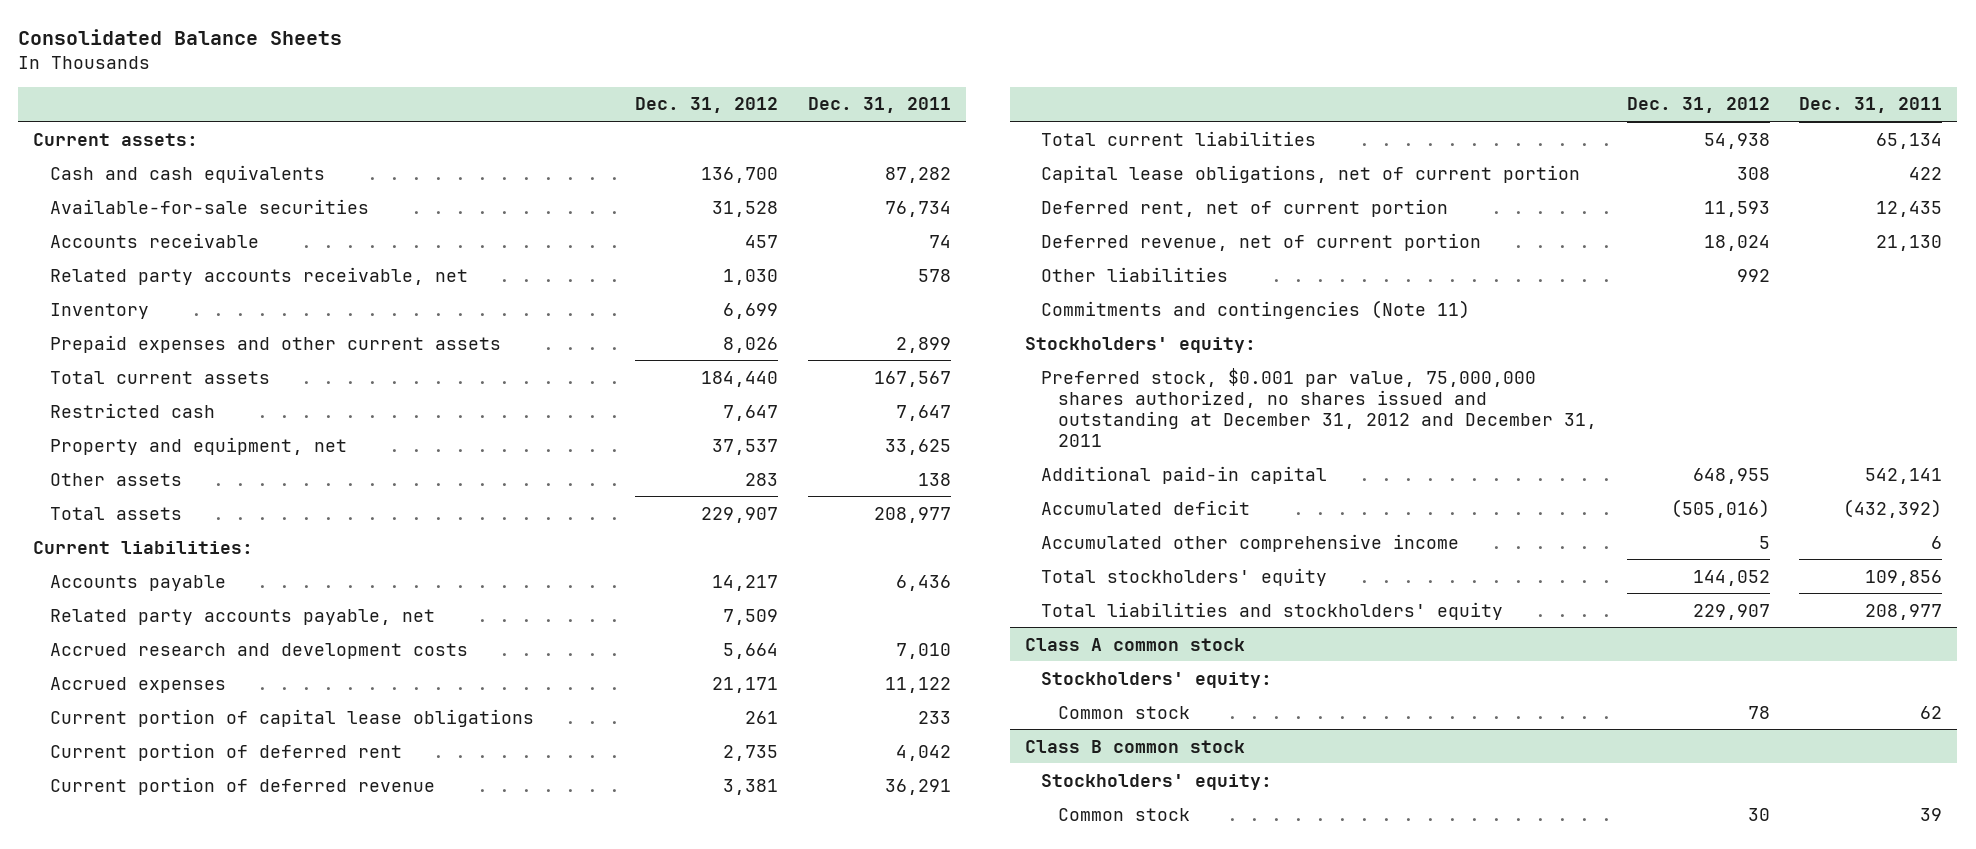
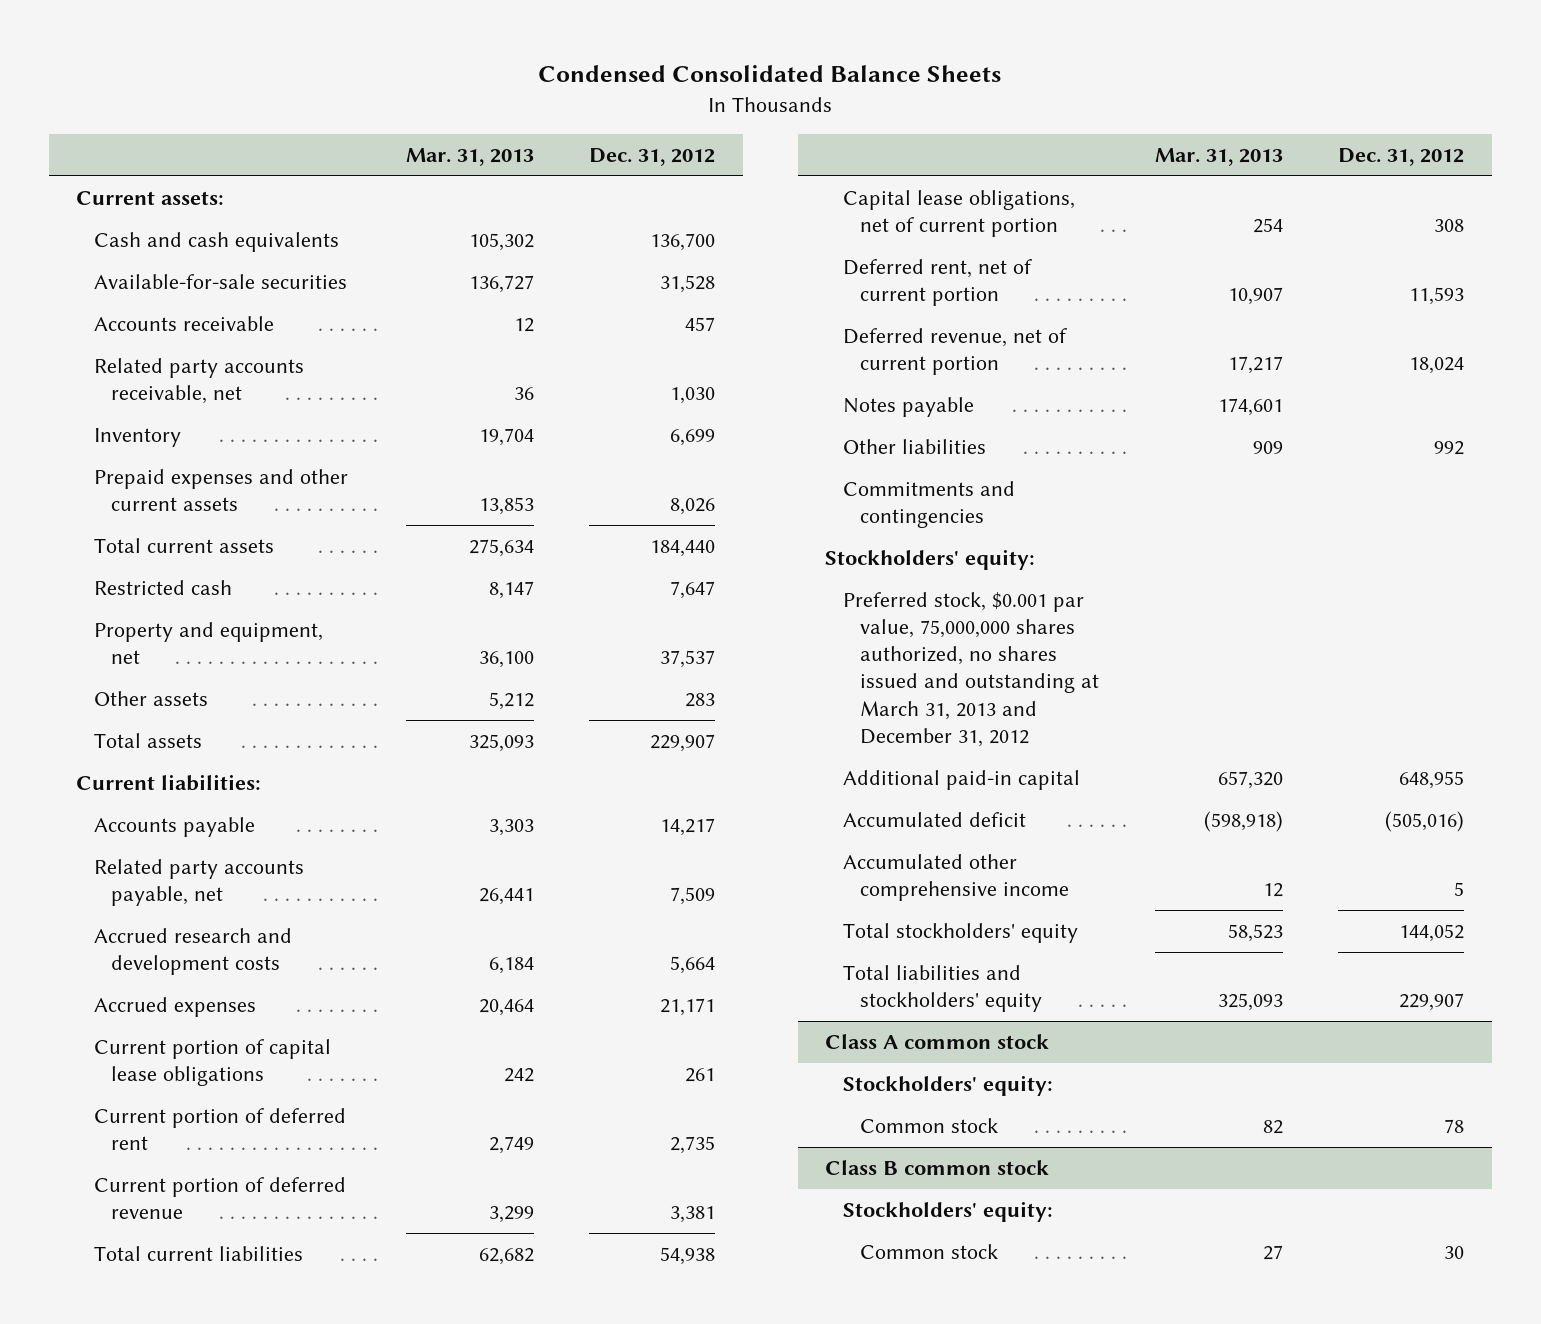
[18,29,343,46] Consolidated Balance Sheets -> [538,65,1002,83] Condensed Consolidated Balance Sheets
[807,97,951,114] Dec. 31, 2011 -> none
none -> [405,147,534,166] Mar. 31, 2013
none -> [842,397,974,418] Notes payable
[1041,299,1471,319] Commitments and contingencies (Note 11) -> [842,481,1015,529] Commitments and contingencies
[1041,367,1597,447] Preferred stock, $0.001 par value, 75,000,000 shares authorized, no shares issued and outstanding at December 31, 2012 and December 31, 2011 -> [842,592,1100,747] Preferred stock, $0.001 par value, 75,000,000 shares authorized, no shares issued and outstanding at March 31, 2013 and December 31, 2012

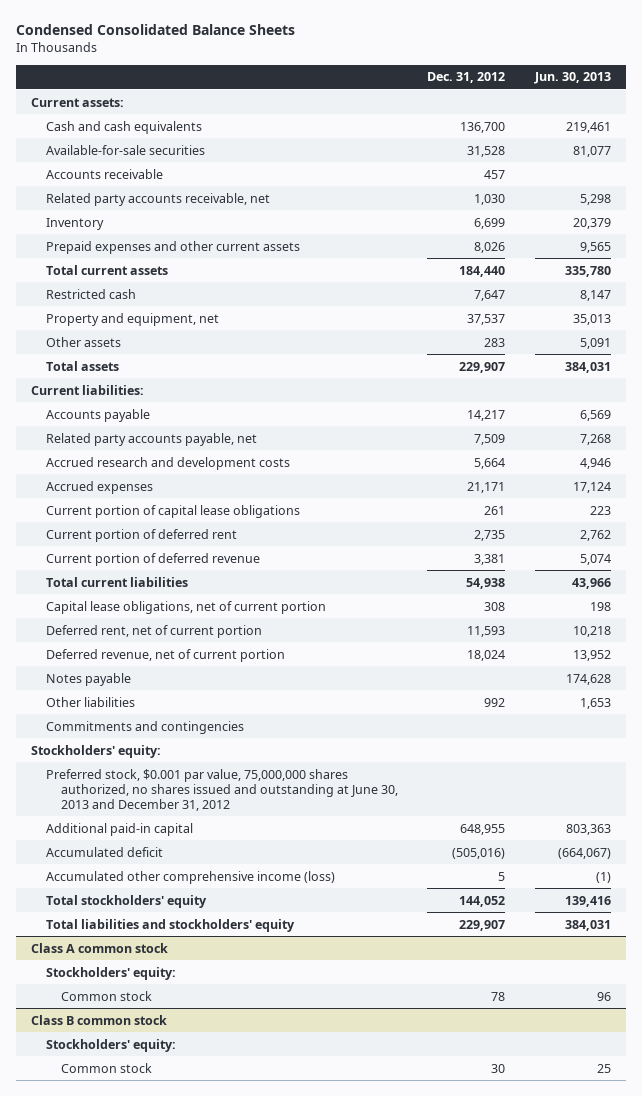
[405,147,534,166] Mar. 31, 2013 -> none
none -> [534,72,612,85] Jun. 30, 2013
[842,592,1100,747] Preferred stock, $0.001 par value, 75,000,000 shares authorized, no shares issued and outstanding at March 31, 2013 and December 31, 2012 -> [45,768,398,811] Preferred stock, $0.001 par value, 75,000,000 shares authorized, no shares issued and outstanding at June 30, 2013 and December 31, 2012
[842,854,1070,902] Accumulated other comprehensive income -> [45,870,335,884] Accumulated other comprehensive income (loss)

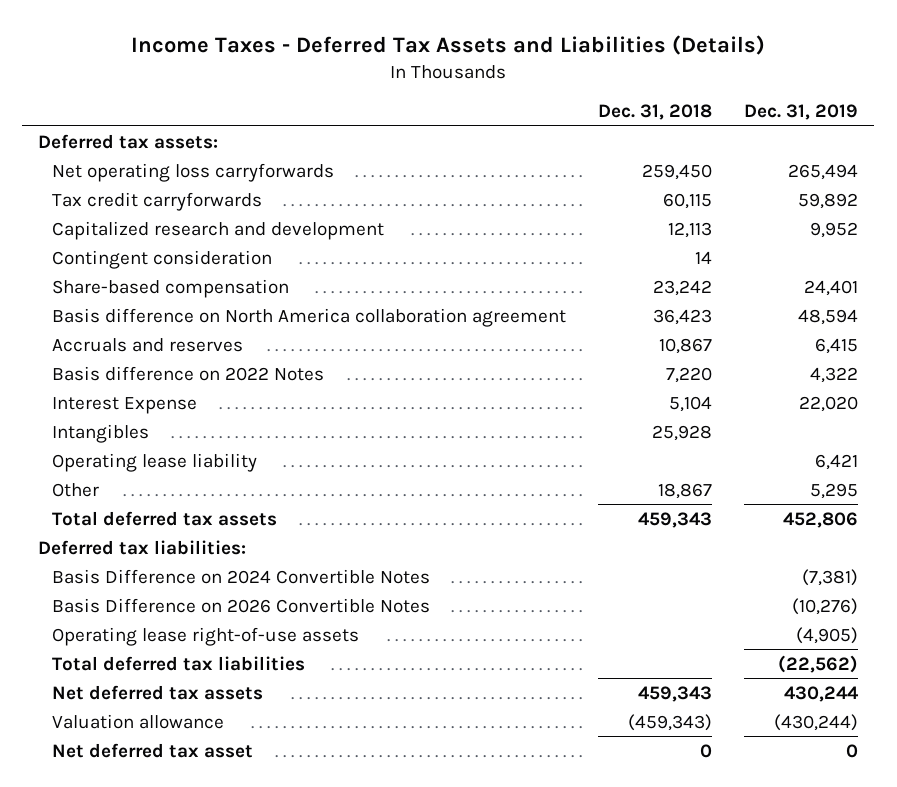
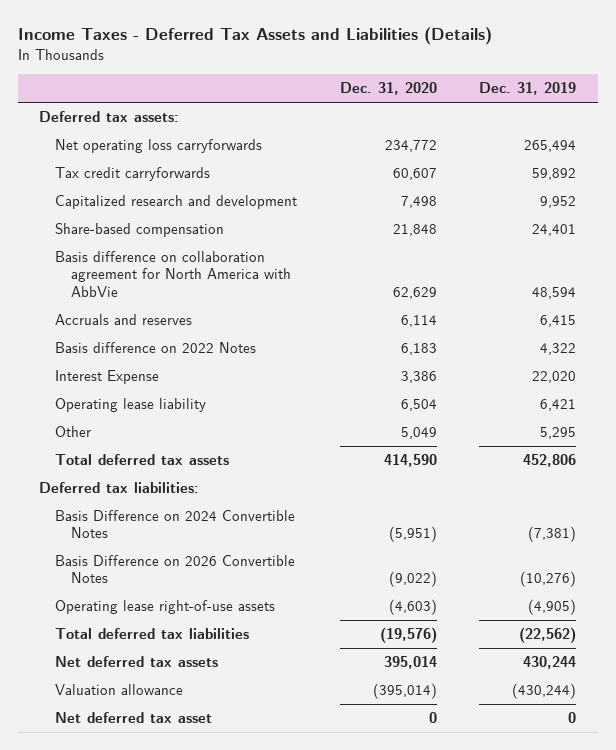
[598,104,713,121] Dec. 31, 2018 -> none
none -> [339,82,437,96] Dec. 31, 2020
[52,249,273,269] Contingent consideration -> none
[52,307,567,327] Basis difference on North America collaboration agreement -> [55,250,292,297] Basis difference on collaboration agreement for North America with AbbVie
[52,423,150,443] Intangibles -> none

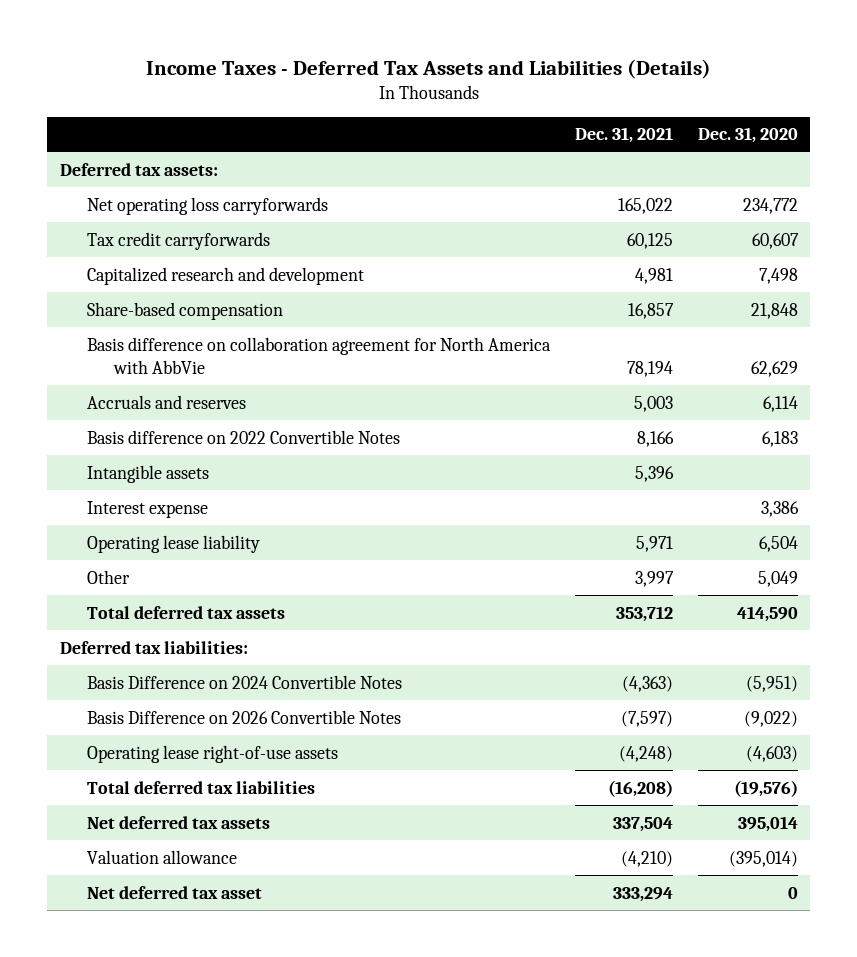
[479,82,577,96] Dec. 31, 2019 -> none
none -> [574,127,673,144] Dec. 31, 2021
[55,341,257,353] Basis difference on 2022 Notes -> [86,429,400,444] Basis difference on 2022 Convertible Notes
none -> [86,464,209,483] Intangible assets
[55,369,160,384] Interest Expense -> [86,500,208,518] Interest expense

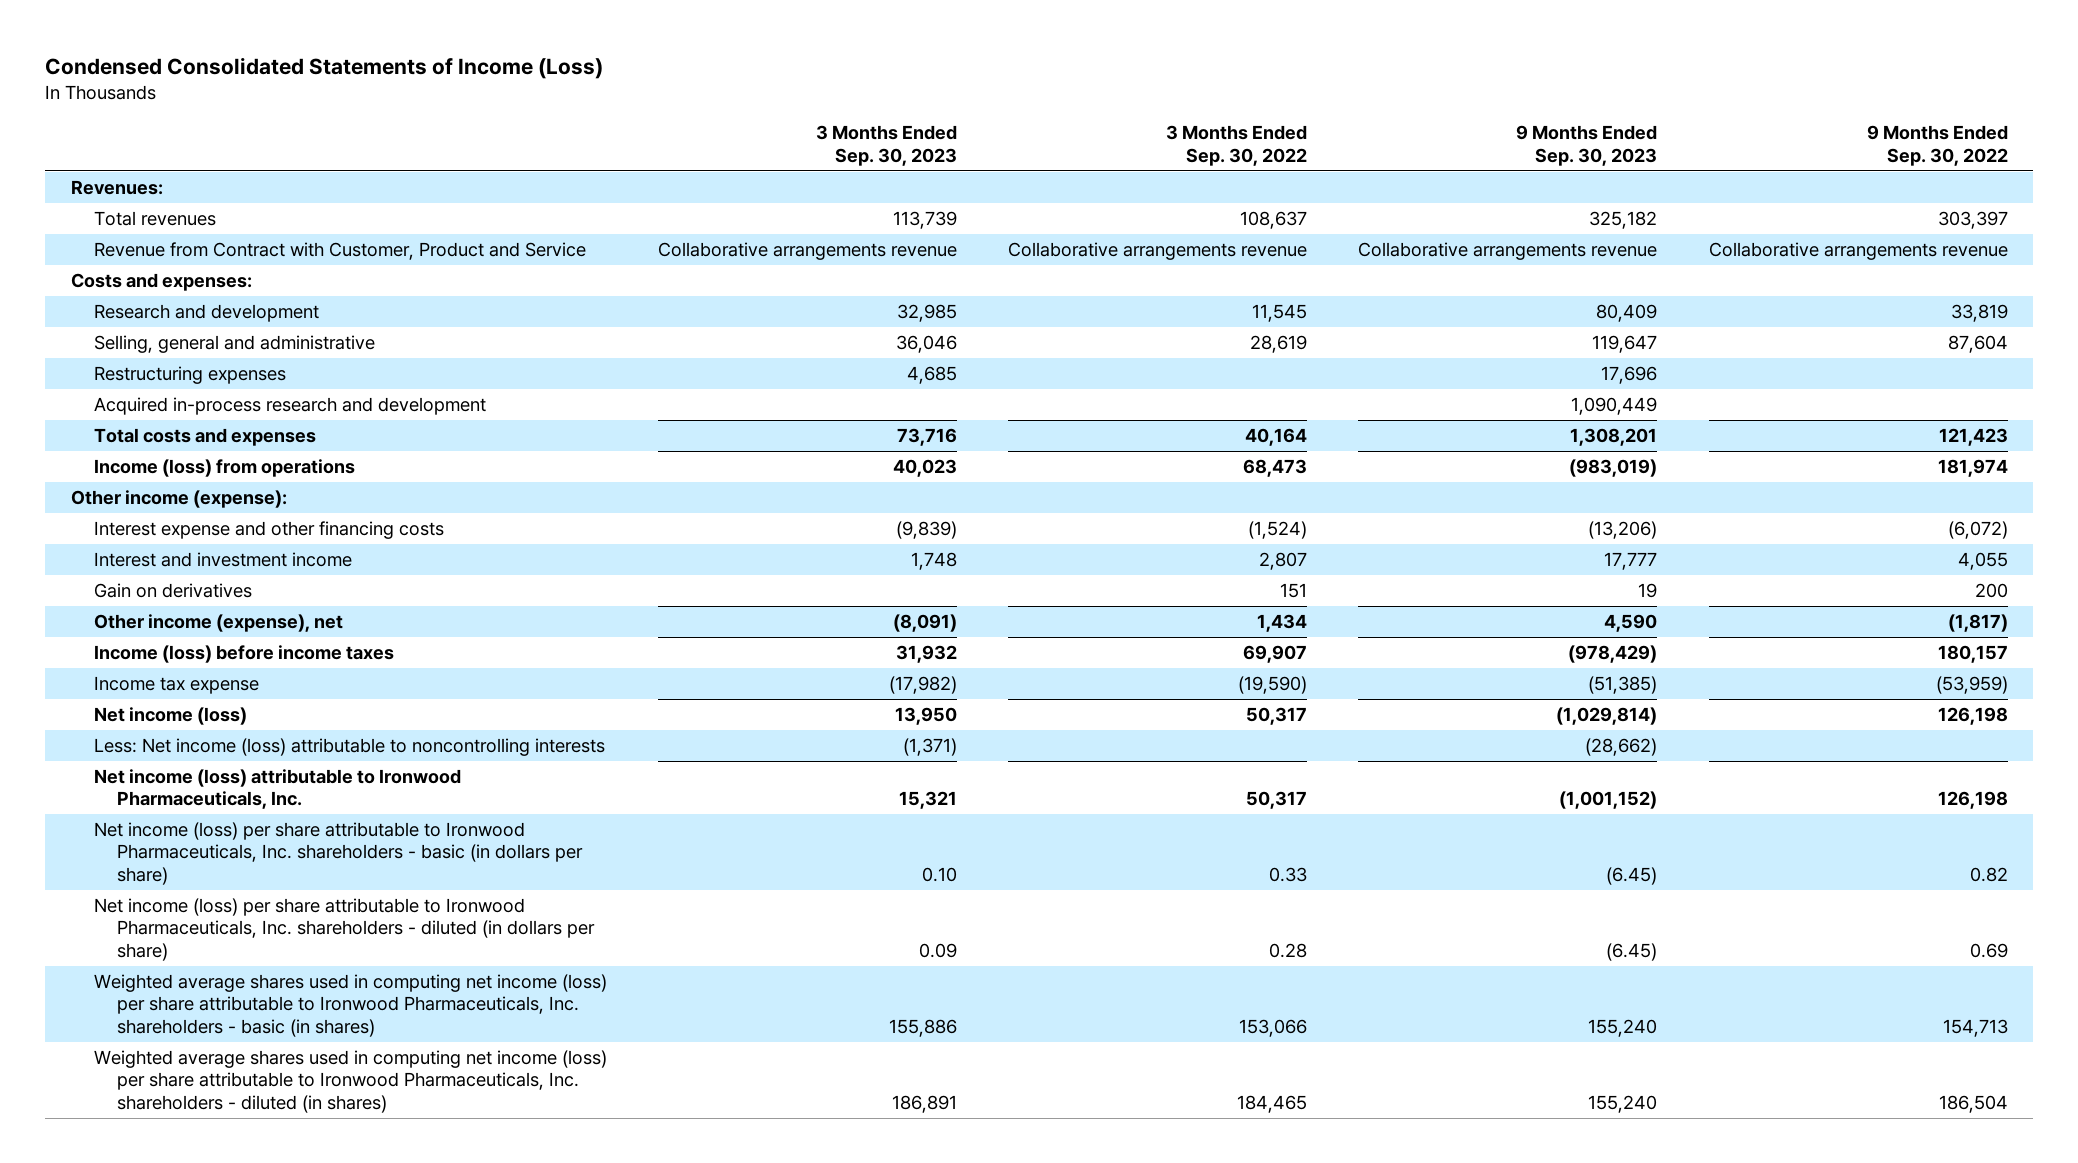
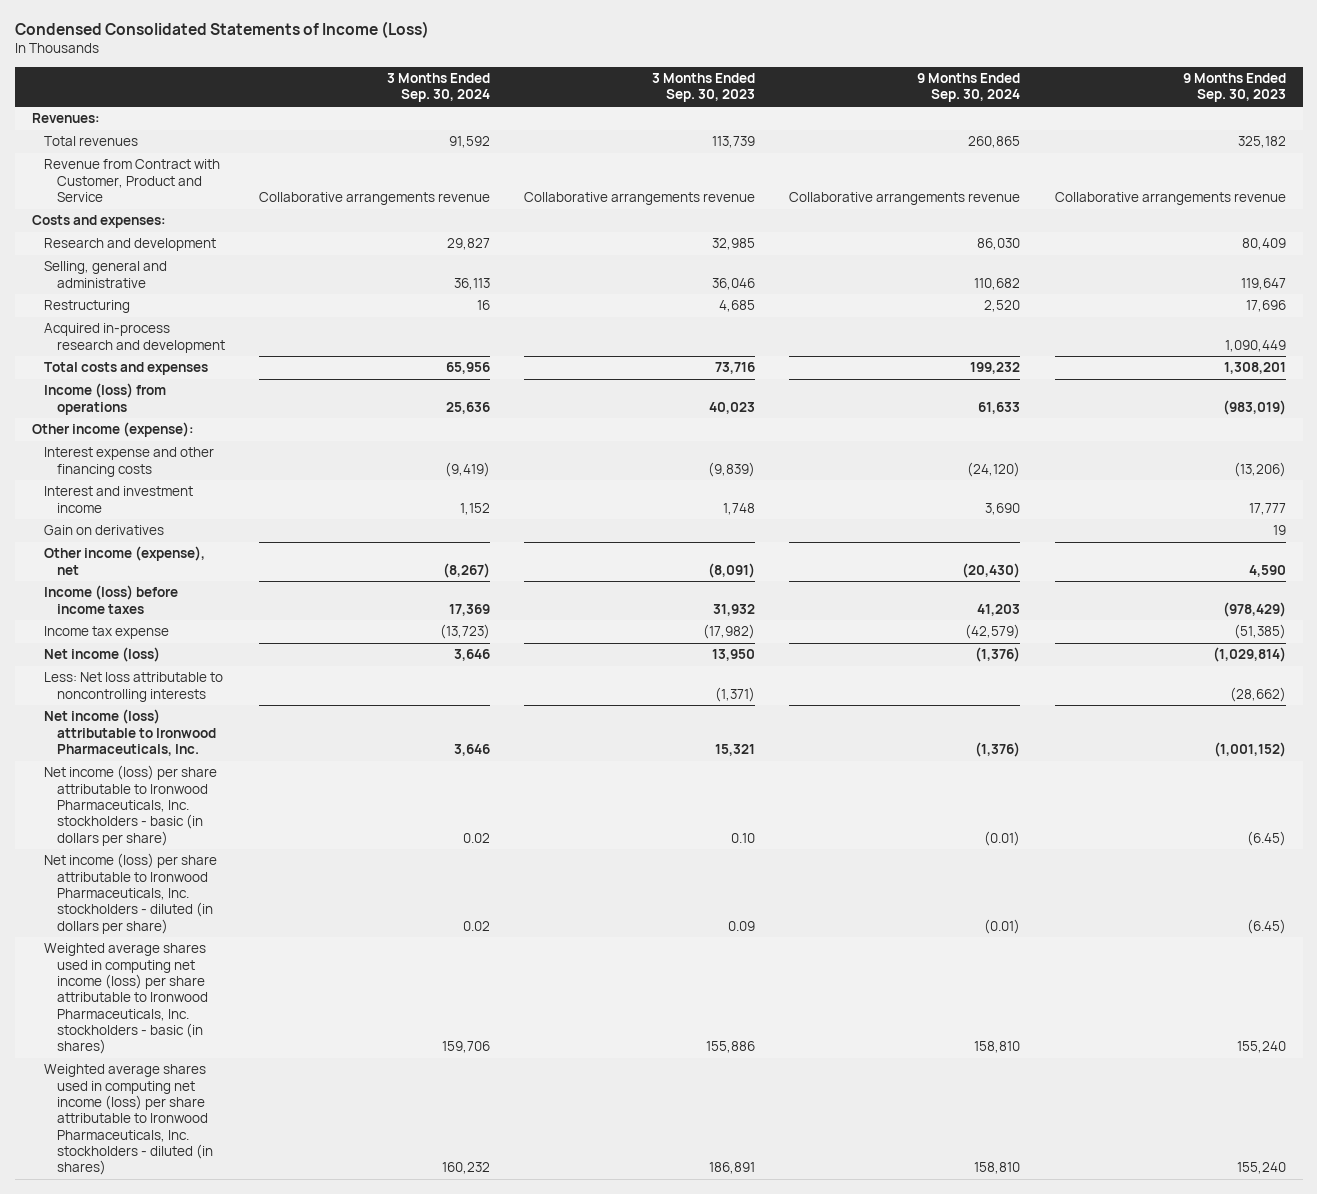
[1166,125,1308,166] 3 Months Ended Sep. 30, 2022 -> none
[1866,125,2008,166] 9 Months Ended Sep. 30, 2022 -> none
none -> [387,73,491,103] 3 Months Ended Sep. 30, 2024
none -> [917,73,1021,103] 9 Months Ended Sep. 30, 2024
[93,365,286,384] Restructuring expenses -> [44,300,131,314] Restructuring
[93,737,605,756] Less: Net income (loss) attributable to noncontrolling interests -> [44,672,224,702] Less: Net loss attributable to noncontrolling interests
[93,821,583,885] Net income (loss) per share attributable to Ironwood Pharmaceuticals, Inc. shareholders - basic (in dollars per share) -> [44,765,218,846] Net income (loss) per share attributable to Ironwood Pharmaceuticals, Inc. stockholders - basic (in dollars per share)
[93,897,595,961] Net income (loss) per share attributable to Ironwood Pharmaceuticals, Inc. shareholders - diluted (in dollars per share) -> [44,853,218,934] Net income (loss) per share attributable to Ironwood Pharmaceuticals, Inc. stockholders - diluted (in dollars per share)
[93,973,607,1037] Weighted average shares used in computing net income (loss) per share attributable to Ironwood Pharmaceuticals, Inc. shareholders - basic (in shares) -> [44,943,209,1055] Weighted average shares used in computing net income (loss) per share attributable to Ironwood Pharmaceuticals, Inc. stockholders - basic (in shares)
[93,1049,607,1113] Weighted average shares used in computing net income (loss) per share attributable to Ironwood Pharmaceuticals, Inc. shareholders - diluted (in shares) -> [44,1064,214,1176] Weighted average shares used in computing net income (loss) per share attributable to Ironwood Pharmaceuticals, Inc. stockholders - diluted (in shares)

